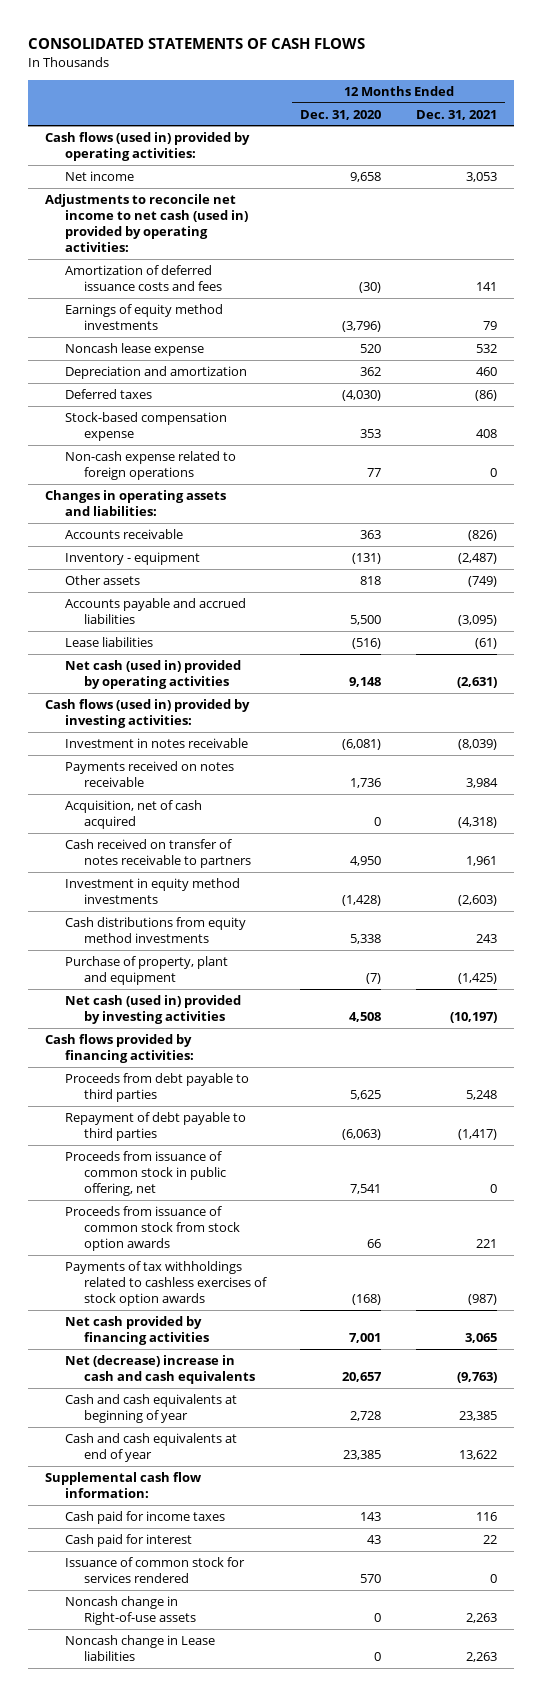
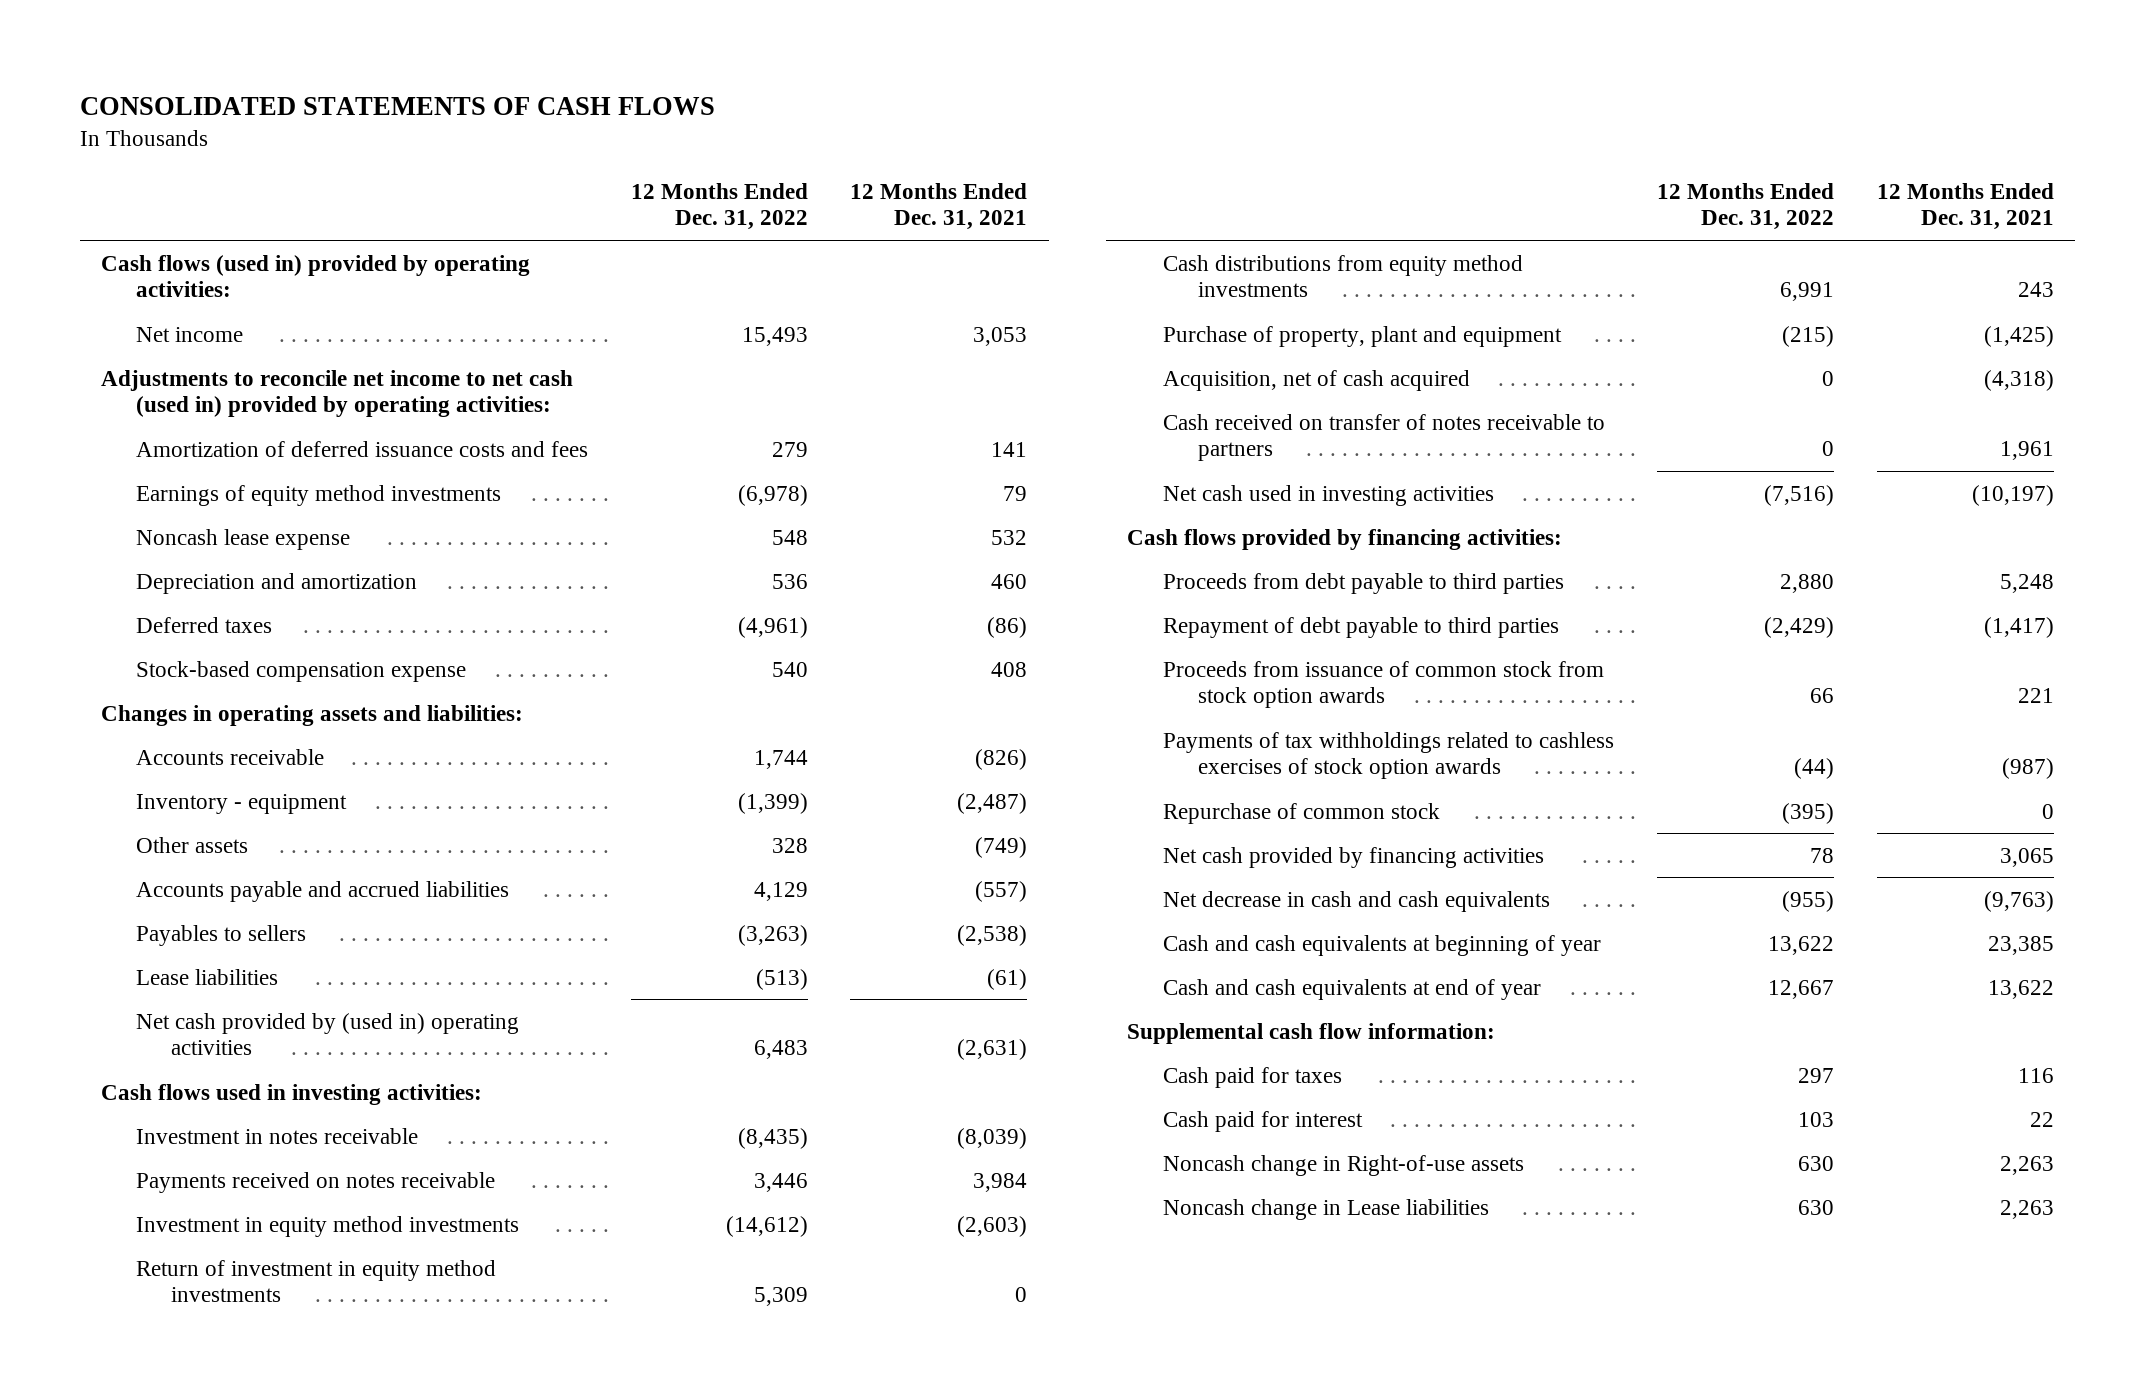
[300,109,382,120] Dec. 31, 2020 -> none
none -> [630,182,808,231] 12 Months Ended Dec. 31, 2022
[64,451,236,481] Non-cash expense related to foreign operations -> none
[457,615,497,627] (3,095) -> [975,880,1028,902] (557)
none -> [136,924,307,946] Payables to sellers
[64,660,241,690] Net cash (used in) provided by operating activities -> [136,1012,520,1056] Net cash provided by (used in) operating activities
[45,699,251,729] Cash flows (used in) provided by investing activities: -> [101,1083,483,1105] Cash flows used in investing activities:
none -> [136,1259,497,1303] Return of investment in equity method investments
[64,800,202,830] Acquisition, net of cash acquired -> [1162,369,1470,391] Acquisition, net of cash acquired
[64,839,252,869] Cash received on transfer of notes receivable to partners -> [1162,413,1605,462] Cash received on transfer of notes receivable to partners
[64,995,241,1025] Net cash (used in) provided by investing activities -> [1162,484,1494,506] Net cash used in investing activities
[64,1151,227,1197] Proceeds from issuance of common stock in public offering, net -> none
none -> [1162,802,1440,824] Repurchase of common stock
[64,1355,256,1385] Net (decrease) increase in cash and cash equivalents -> [1162,890,1550,912] Net decrease in cash and cash equivalents
[64,1511,225,1525] Cash paid for income taxes -> [1162,1066,1342,1088] Cash paid for taxes
[64,1557,245,1584] Issuance of common stock for services rendered -> none

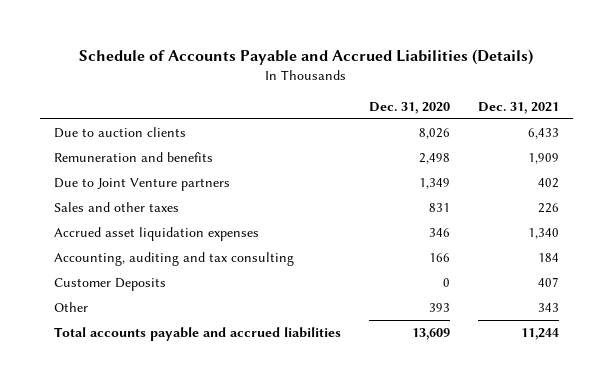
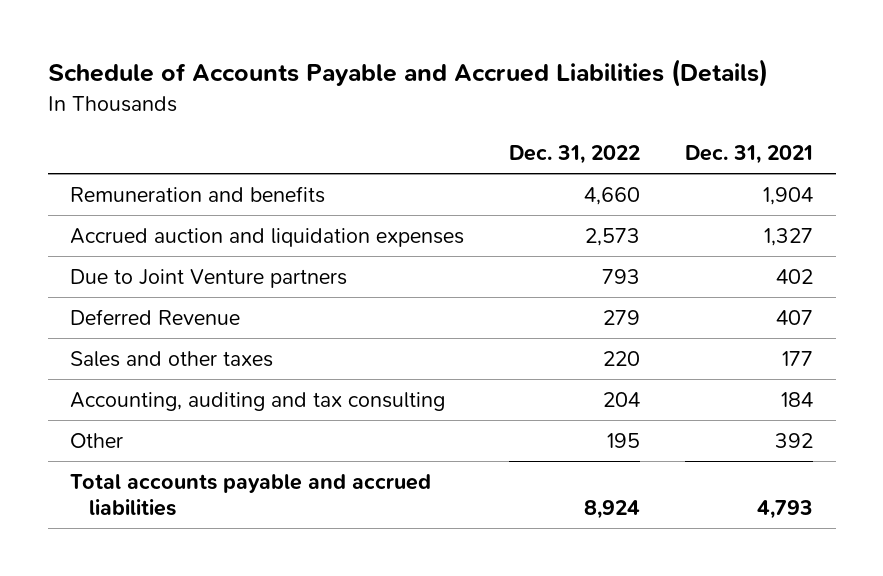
[368,101,450,114] Dec. 31, 2020 -> none
none -> [509,145,641,165] Dec. 31, 2022
[53,127,186,139] Due to auction clients -> none
[527,153,559,165] 1,909 -> [763,186,814,205] 1,904
none -> [70,227,465,247] Accrued auction and liquidation expenses
[53,227,259,242] Accrued asset liquidation expenses -> none
none -> [70,308,241,325] Deferred Revenue
[537,203,559,214] 226 -> [782,350,814,366] 177
[53,278,166,292] Customer Deposits -> none
[537,303,559,313] 343 -> [775,432,814,448] 392
[520,328,559,341] 11,244 -> [757,499,814,519] 4,793

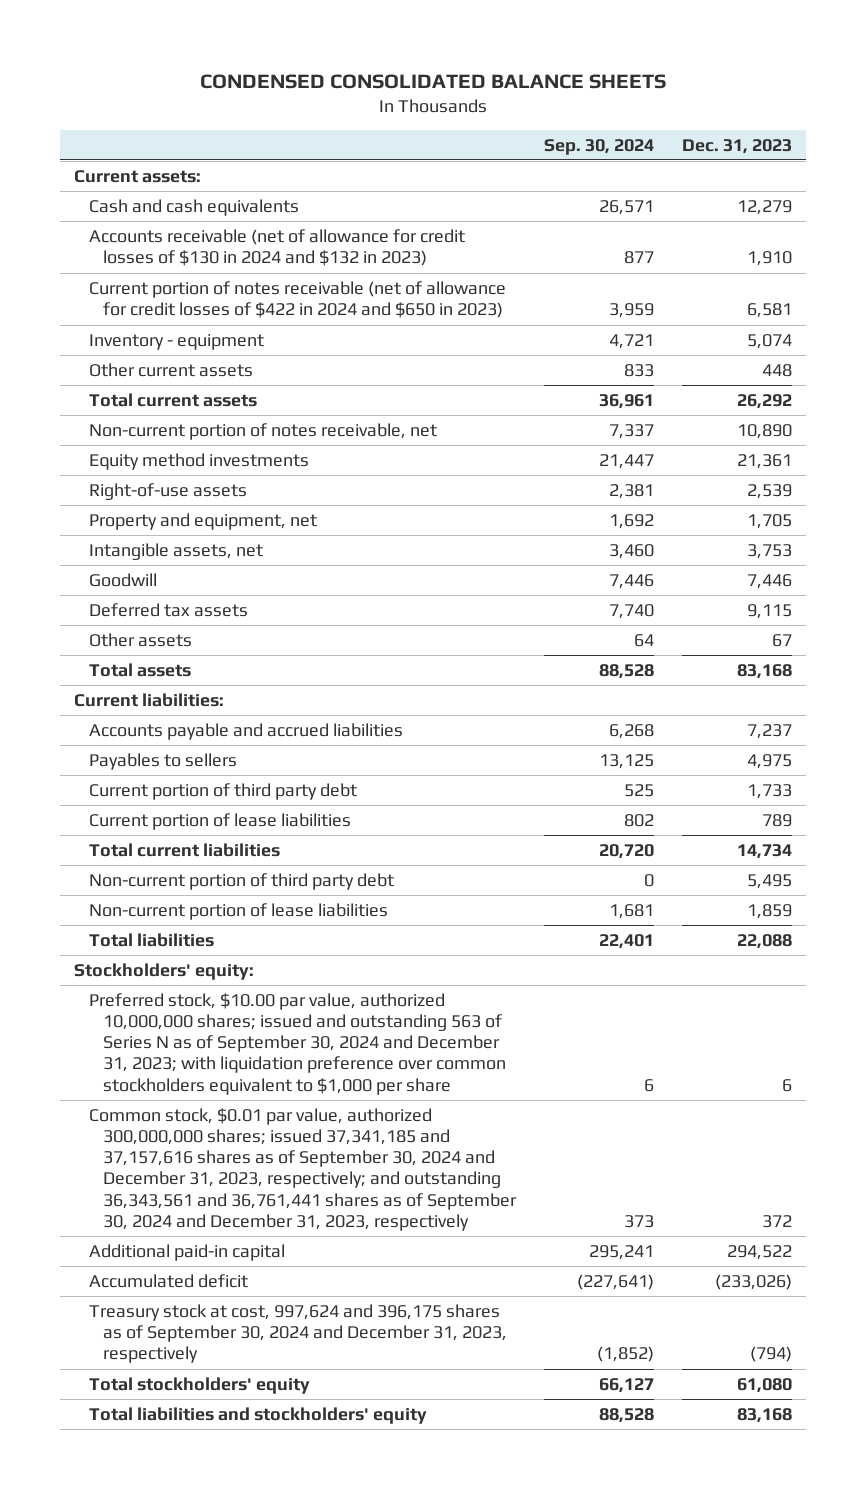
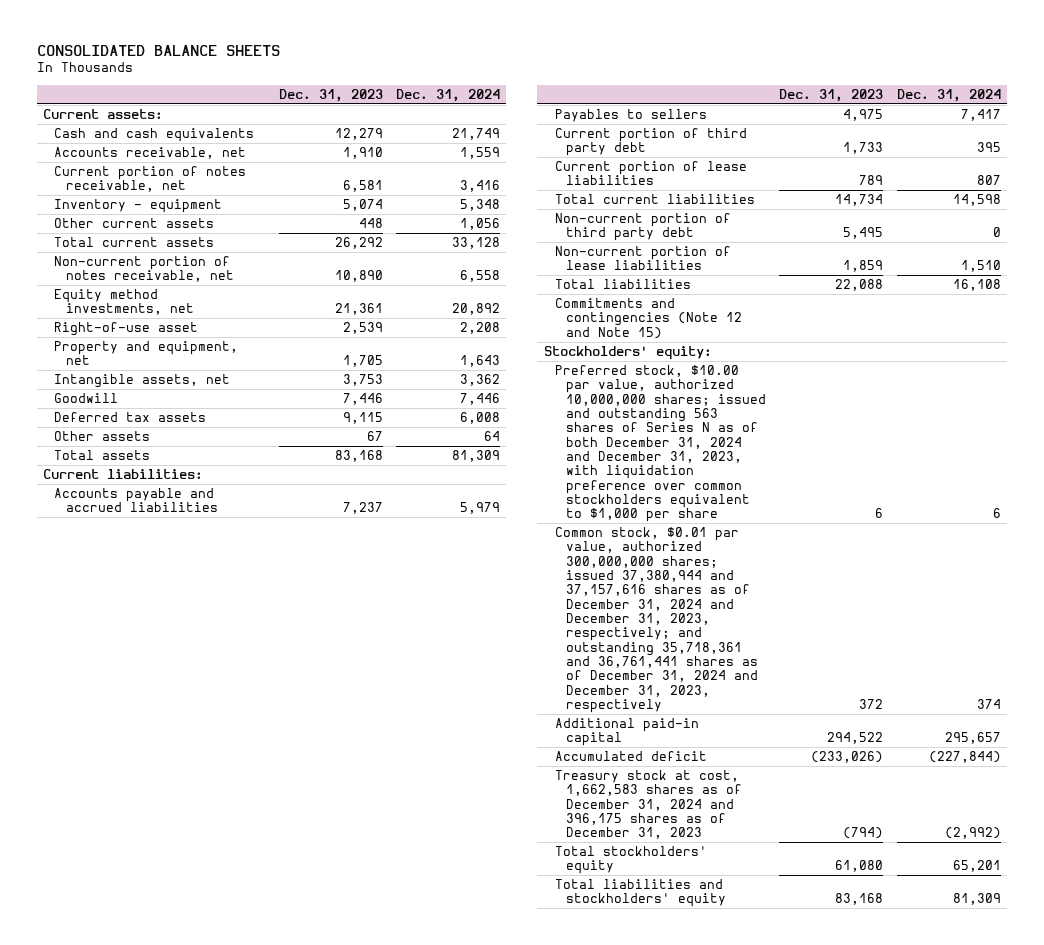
[199,73,666,89] CONDENSED CONSOLIDATED BALANCE SHEETS -> [36,44,280,56] CONSOLIDATED BALANCE SHEETS
[544,138,655,155] Sep. 30, 2024 -> none
none -> [395,89,500,103] Dec. 31, 2024
[88,228,465,267] Accounts receivable (net of allowance for credit losses of $130 in 2024 and $132 in 2023) -> [54,147,247,160] Accounts receivable, net
[88,280,506,319] Current portion of notes receivable (net of allowance for credit losses of $422 in 2024 and $650 in 2023) -> [54,166,247,193] Current portion of notes receivable, net
[88,452,309,470] Equity method investments -> [54,289,194,316] Equity method investments, net
[88,482,247,500] Right-of-use assets -> [54,322,199,337] Right-of-use asset
none -> [555,298,743,339] Commitments and contingencies (Note 12 and Note 15)
[88,992,507,1095] Preferred stock, $10.00 par value, authorized 10,000,000 shares; issued and outstanding 563 of Series N as of September 30, 2024 and December 31, 2023; with liquidation preference over common stockholders equivalent to $1,000 per share -> [555,365,767,523] Preferred stock, $10.00 par value, authorized 10,000,000 shares; issued and outstanding 563 shares of Series N as of both December 31, 2024 and December 31, 2023, with liquidation preference over common stockholders equivalent to $1,000 per share
[88,1107,518,1231] Common stock, $0.01 par value, authorized 300,000,000 shares; issued 37,341,185 and 37,157,616 shares as of September 30, 2024 and December 31, 2023, respectively; and outstanding 36,343,561 and 36,761,441 shares as of September 30, 2024 and December 31, 2023, respectively -> [555,527,759,714] Common stock, $0.01 par value, authorized 300,000,000 shares; issued 37,380,944 and 37,157,616 shares as of December 31, 2024 and December 31, 2023, respectively; and outstanding 35,718,361 and 36,761,441 shares as of December 31, 2024 and December 31, 2023, respectively
[88,1303,508,1364] Treasury stock at cost, 997,624 and 396,175 shares as of September 30, 2024 and December 31, 2023, respectively -> [555,770,743,840] Treasury stock at cost, 1,662,583 shares as of December 31, 2024 and 396,175 shares as of December 31, 2023

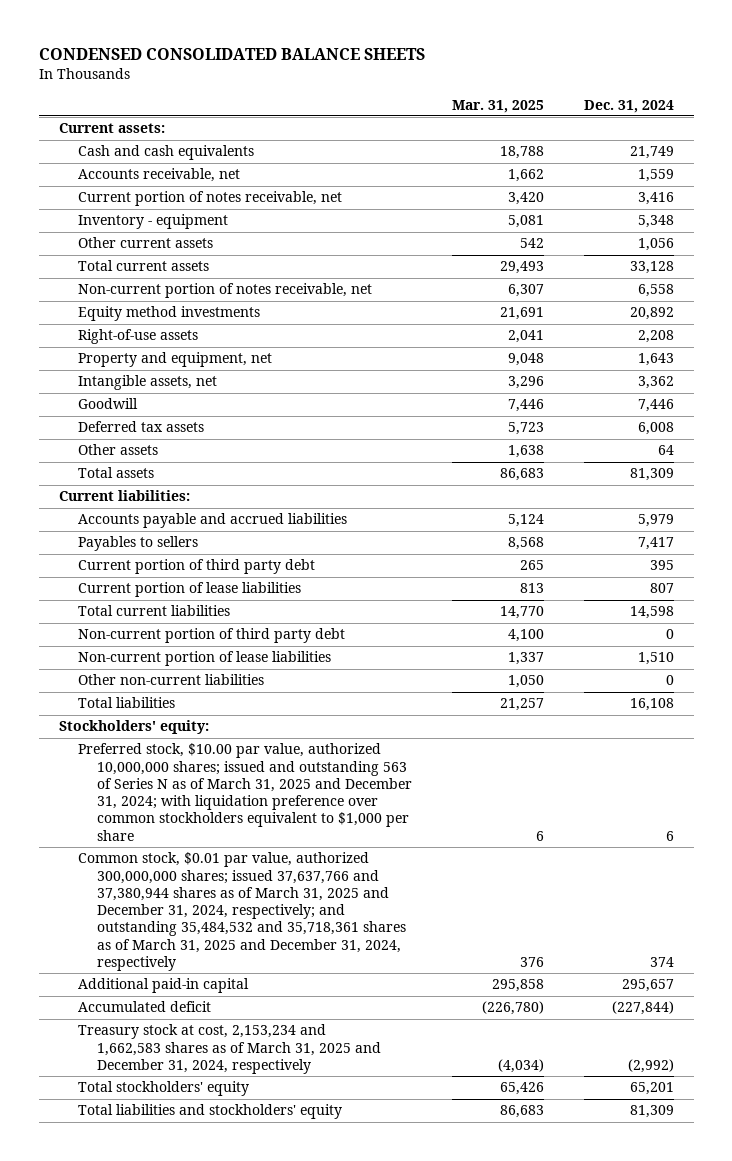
[36,44,280,56] CONSOLIDATED BALANCE SHEETS -> [38,48,425,61] CONDENSED CONSOLIDATED BALANCE SHEETS
[278,89,383,103] Dec. 31, 2023 -> none
none -> [451,99,544,113] Mar. 31, 2025
[54,289,194,316] Equity method investments, net -> [77,306,260,322] Equity method investments
[54,322,199,337] Right-of-use asset -> [77,329,198,345] Right-of-use assets
none -> [77,674,264,686] Other non-current liabilities
[555,298,743,339] Commitments and contingencies (Note 12 and Note 15) -> none
[555,365,767,523] Preferred stock, $10.00 par value, authorized 10,000,000 shares; issued and outstanding 563 shares of Series N as of both December 31, 2024 and December 31, 2023, with liquidation preference over common stockholders equivalent to $1,000 per share -> [77,743,412,841] Preferred stock, $10.00 par value, authorized 10,000,000 shares; issued and outstanding 563 of Series N as of March 31, 2025 and December 31, 2024; with liquidation preference over common stockholders equivalent to $1,000 per share
[555,527,759,714] Common stock, $0.01 par value, authorized 300,000,000 shares; issued 37,380,944 and 37,157,616 shares as of December 31, 2024 and December 31, 2023, respectively; and outstanding 35,718,361 and 36,761,441 shares as of December 31, 2024 and December 31, 2023, respectively -> [77,852,406,972] Common stock, $0.01 par value, authorized 300,000,000 shares; issued 37,637,766 and 37,380,944 shares as of March 31, 2025 and December 31, 2024, respectively; and outstanding 35,484,532 and 35,718,361 shares as of March 31, 2025 and December 31, 2024, respectively
[555,770,743,840] Treasury stock at cost, 1,662,583 shares as of December 31, 2024 and 396,175 shares as of December 31, 2023 -> [77,1024,381,1074] Treasury stock at cost, 2,153,234 and 1,662,583 shares as of March 31, 2025 and December 31, 2024, respectively

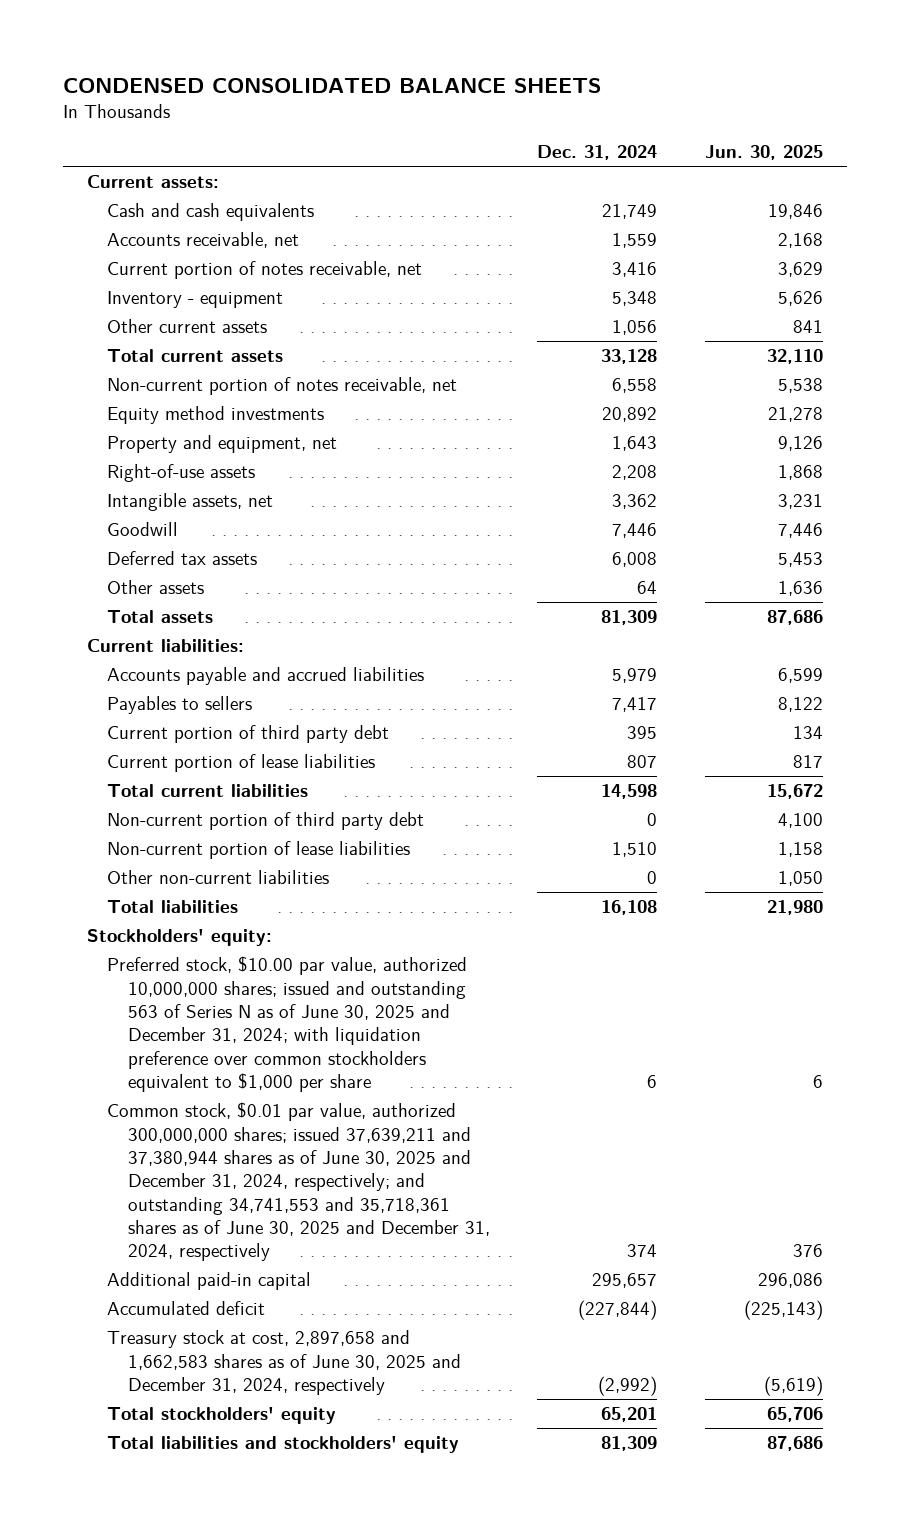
[451,99,544,113] Mar. 31, 2025 -> none
none -> [705,145,824,161] Jun. 30, 2025
[77,329,198,345] Right-of-use assets -> [107,464,256,483] Right-of-use assets
[77,743,412,841] Preferred stock, $10.00 par value, authorized 10,000,000 shares; issued and outstanding 563 of Series N as of March 31, 2025 and December 31, 2024; with liquidation preference over common stockholders equivalent to $1,000 per share -> [107,956,468,1092] Preferred stock, $10.00 par value, authorized 10,000,000 shares; issued and outstanding 563 of Series N as of June 30, 2025 and December 31, 2024; with liquidation preference over common stockholders equivalent to $1,000 per share
[77,852,406,972] Common stock, $0.01 par value, authorized 300,000,000 shares; issued 37,637,766 and 37,380,944 shares as of March 31, 2025 and December 31, 2024, respectively; and outstanding 35,484,532 and 35,718,361 shares as of March 31, 2025 and December 31, 2024, respectively -> [107,1102,490,1262] Common stock, $0.01 par value, authorized 300,000,000 shares; issued 37,639,211 and 37,380,944 shares as of June 30, 2025 and December 31, 2024, respectively; and outstanding 34,741,553 and 35,718,361 shares as of June 30, 2025 and December 31, 2024, respectively
[77,1024,381,1074] Treasury stock at cost, 2,153,234 and 1,662,583 shares as of March 31, 2025 and December 31, 2024, respectively -> [107,1330,461,1395] Treasury stock at cost, 2,897,658 and 1,662,583 shares as of June 30, 2025 and December 31, 2024, respectively

